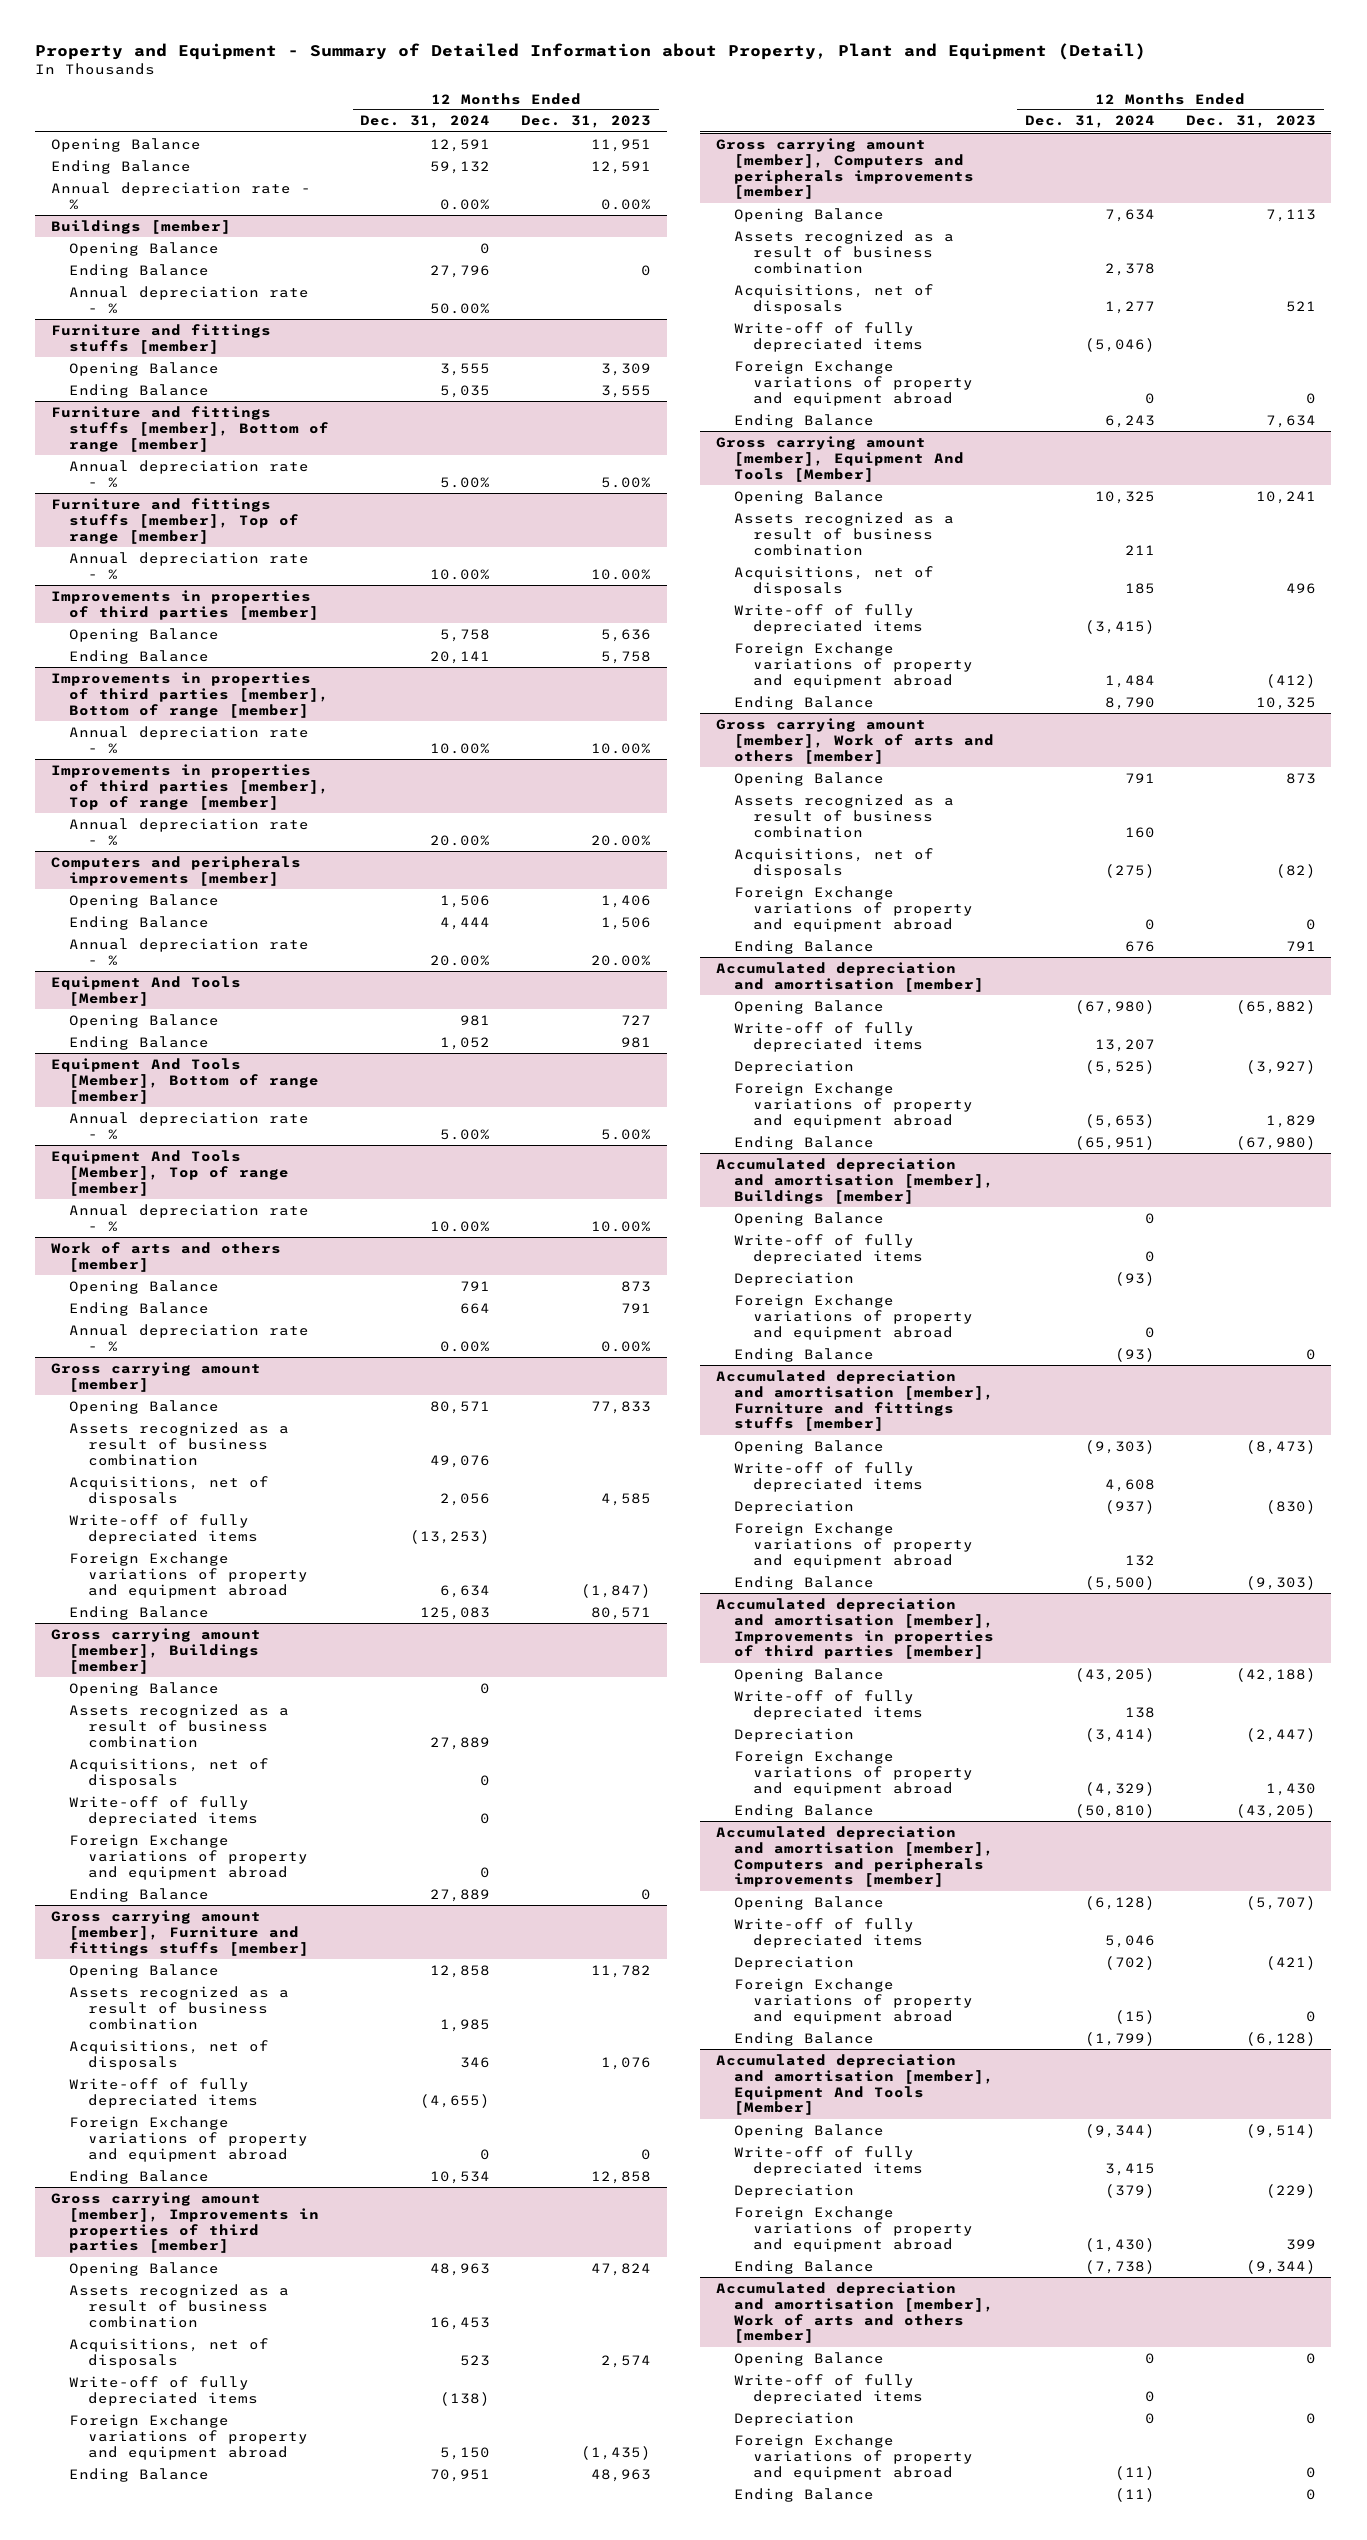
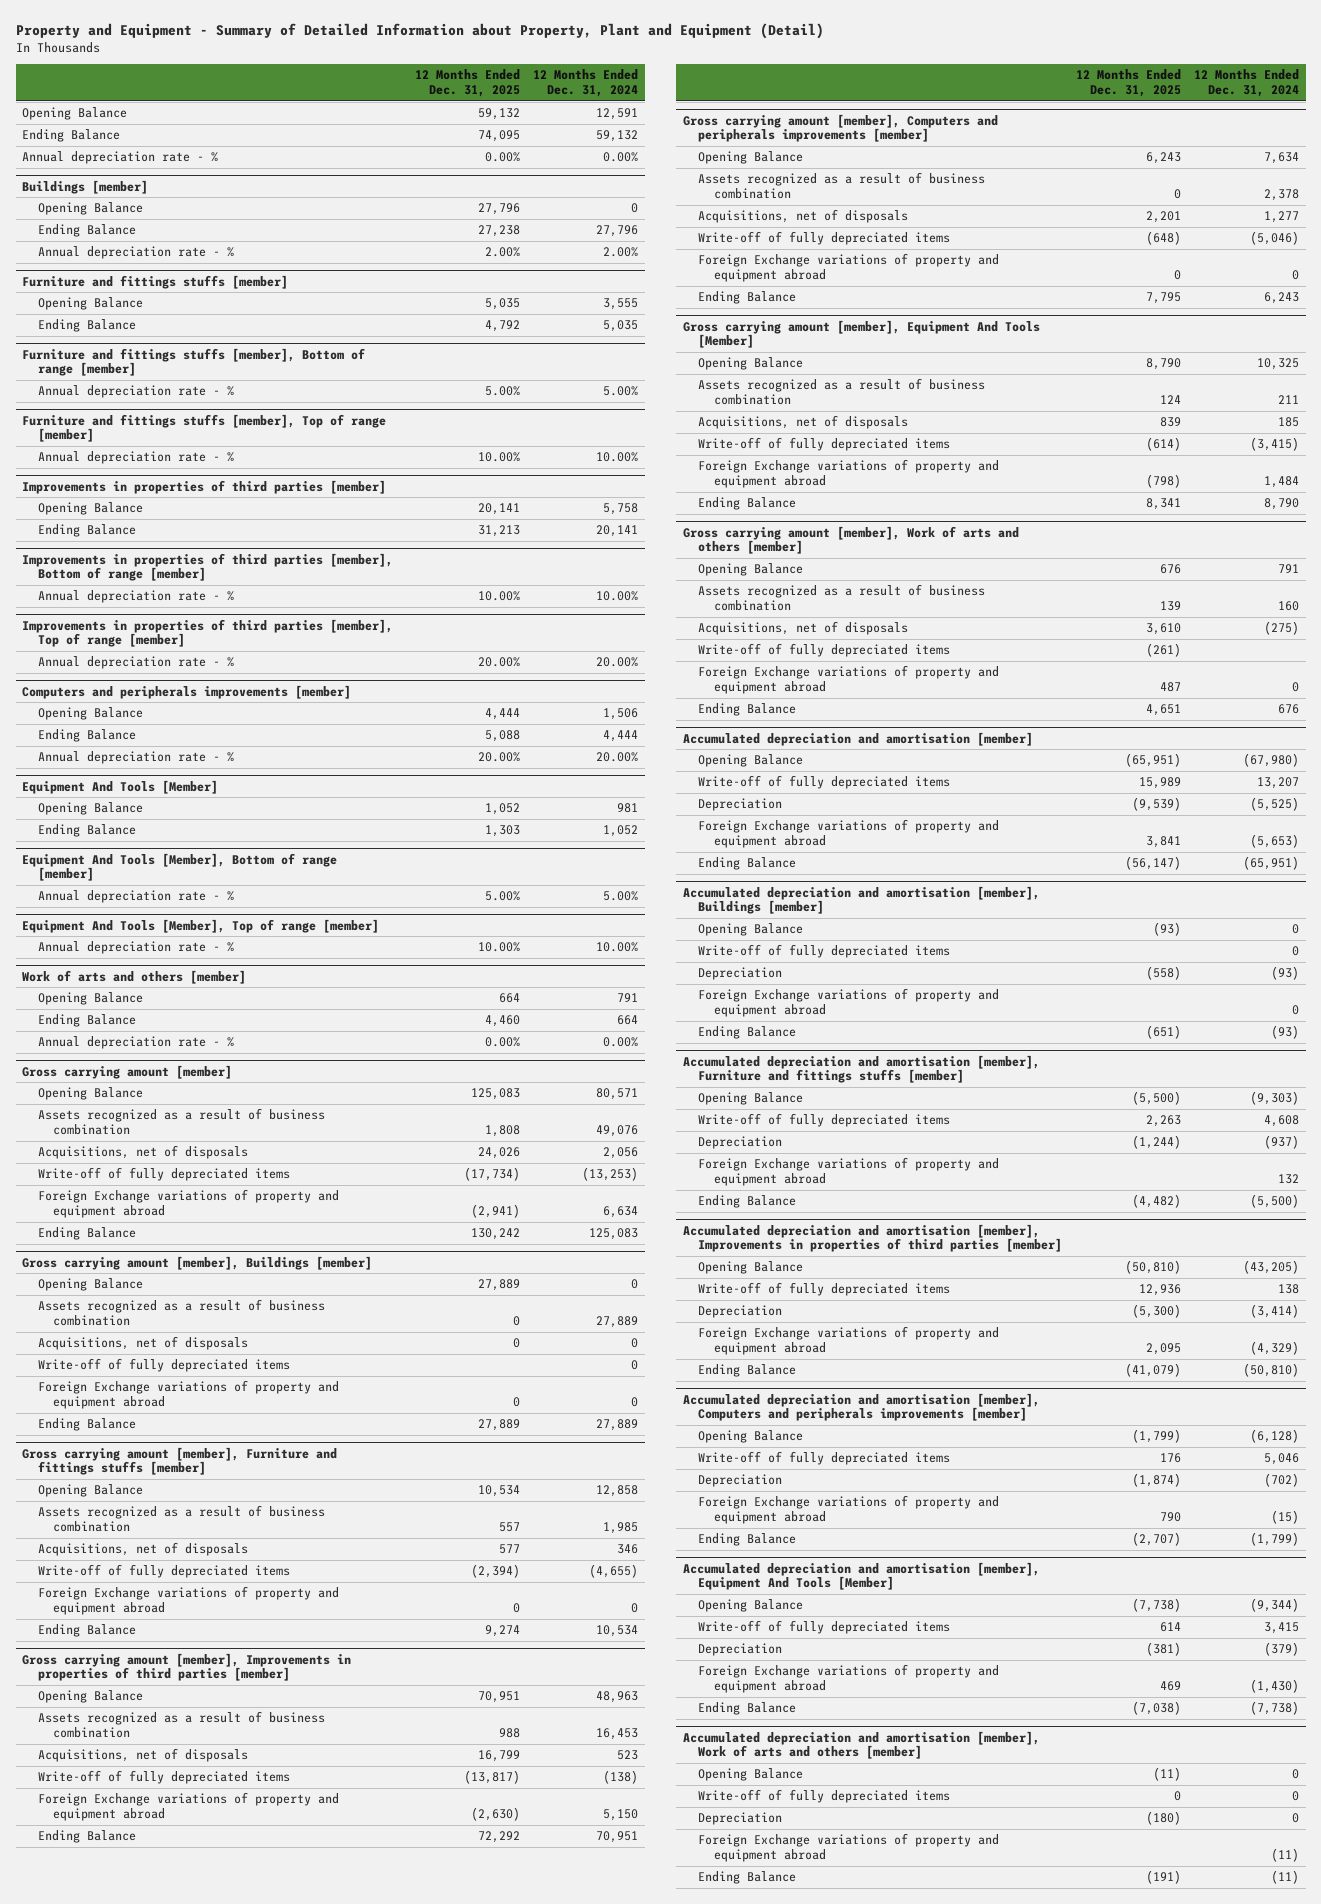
[521,115,652,129] Dec. 31, 2023 -> none
none -> [415,69,521,97] 12 Months Ended Dec. 31, 2025
[430,302,491,314] 50.00% -> [603,247,639,258] 2.00%
none -> [698,643,951,658] Write-off of fully depreciated items

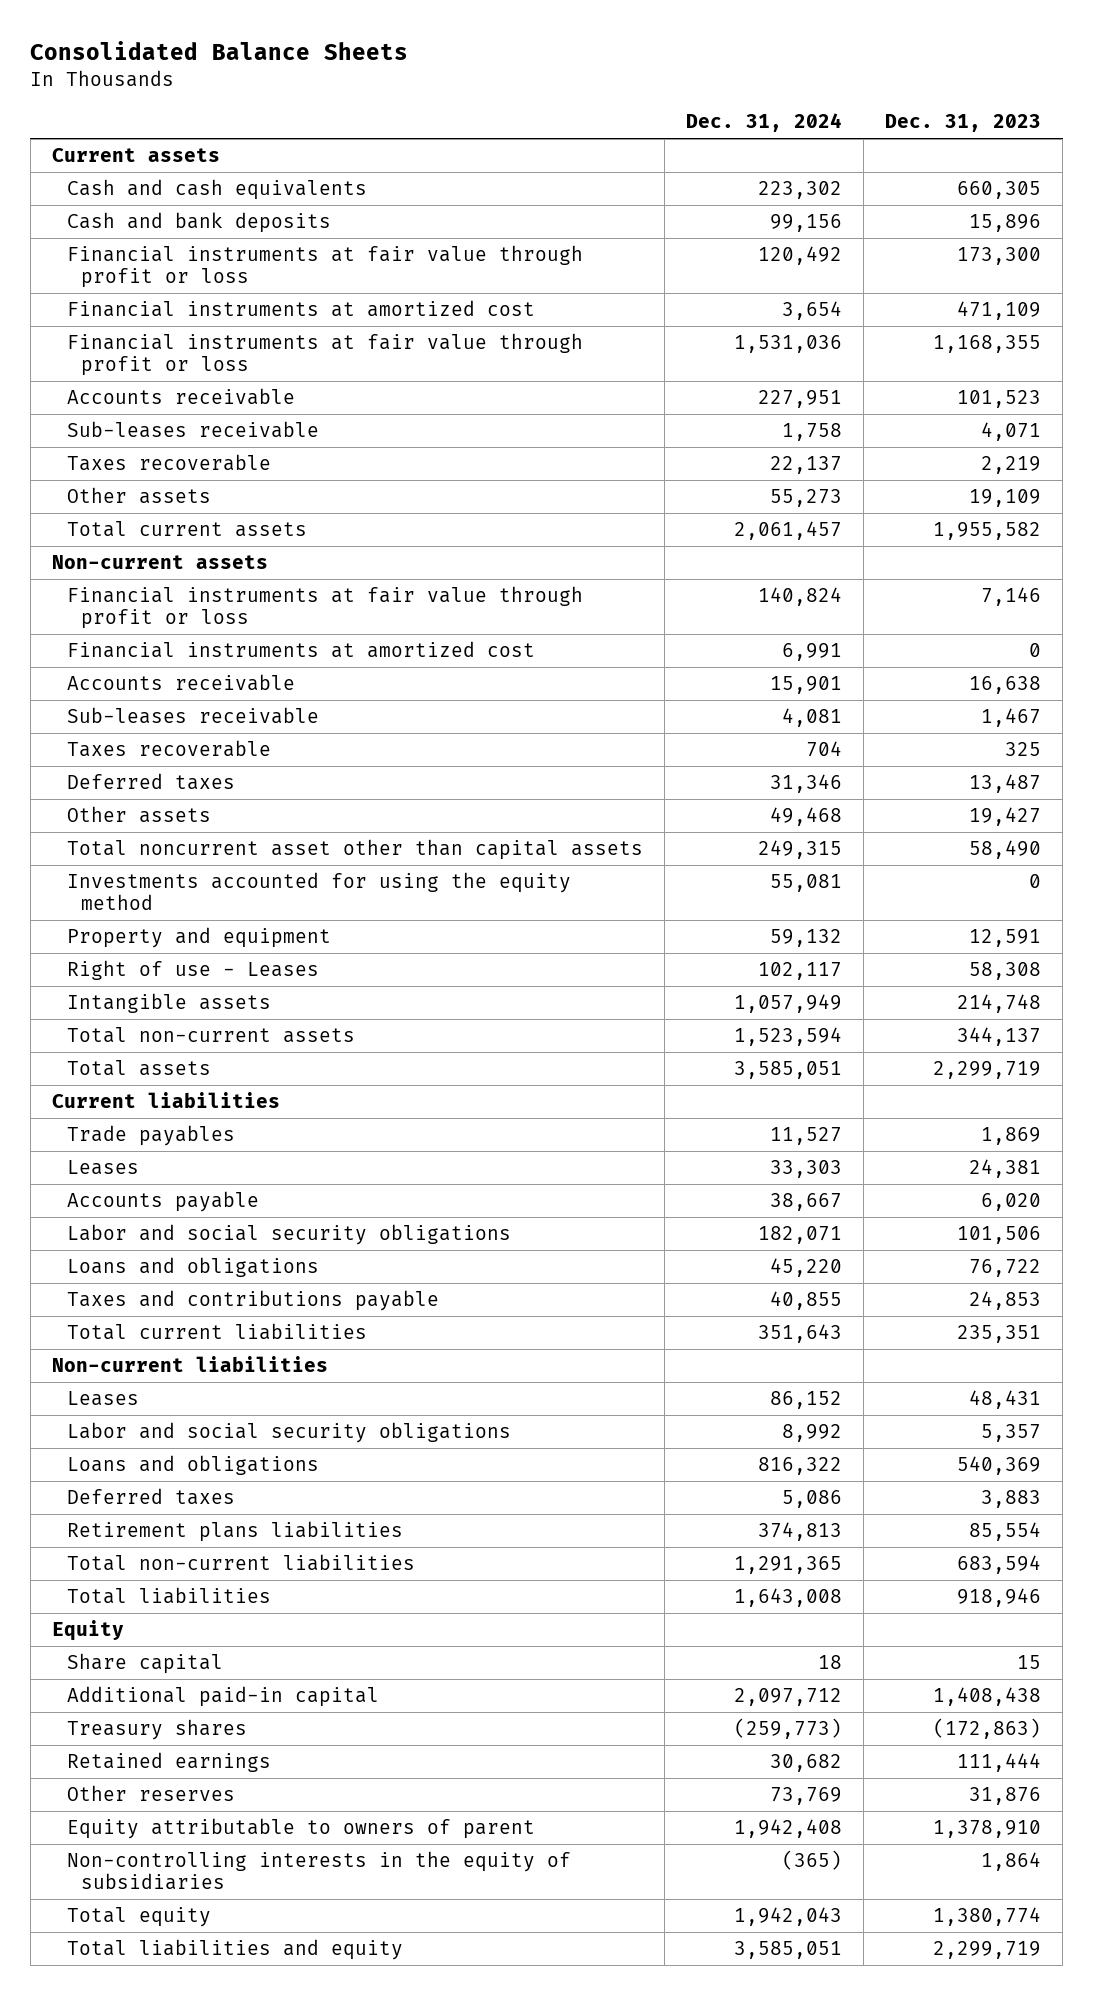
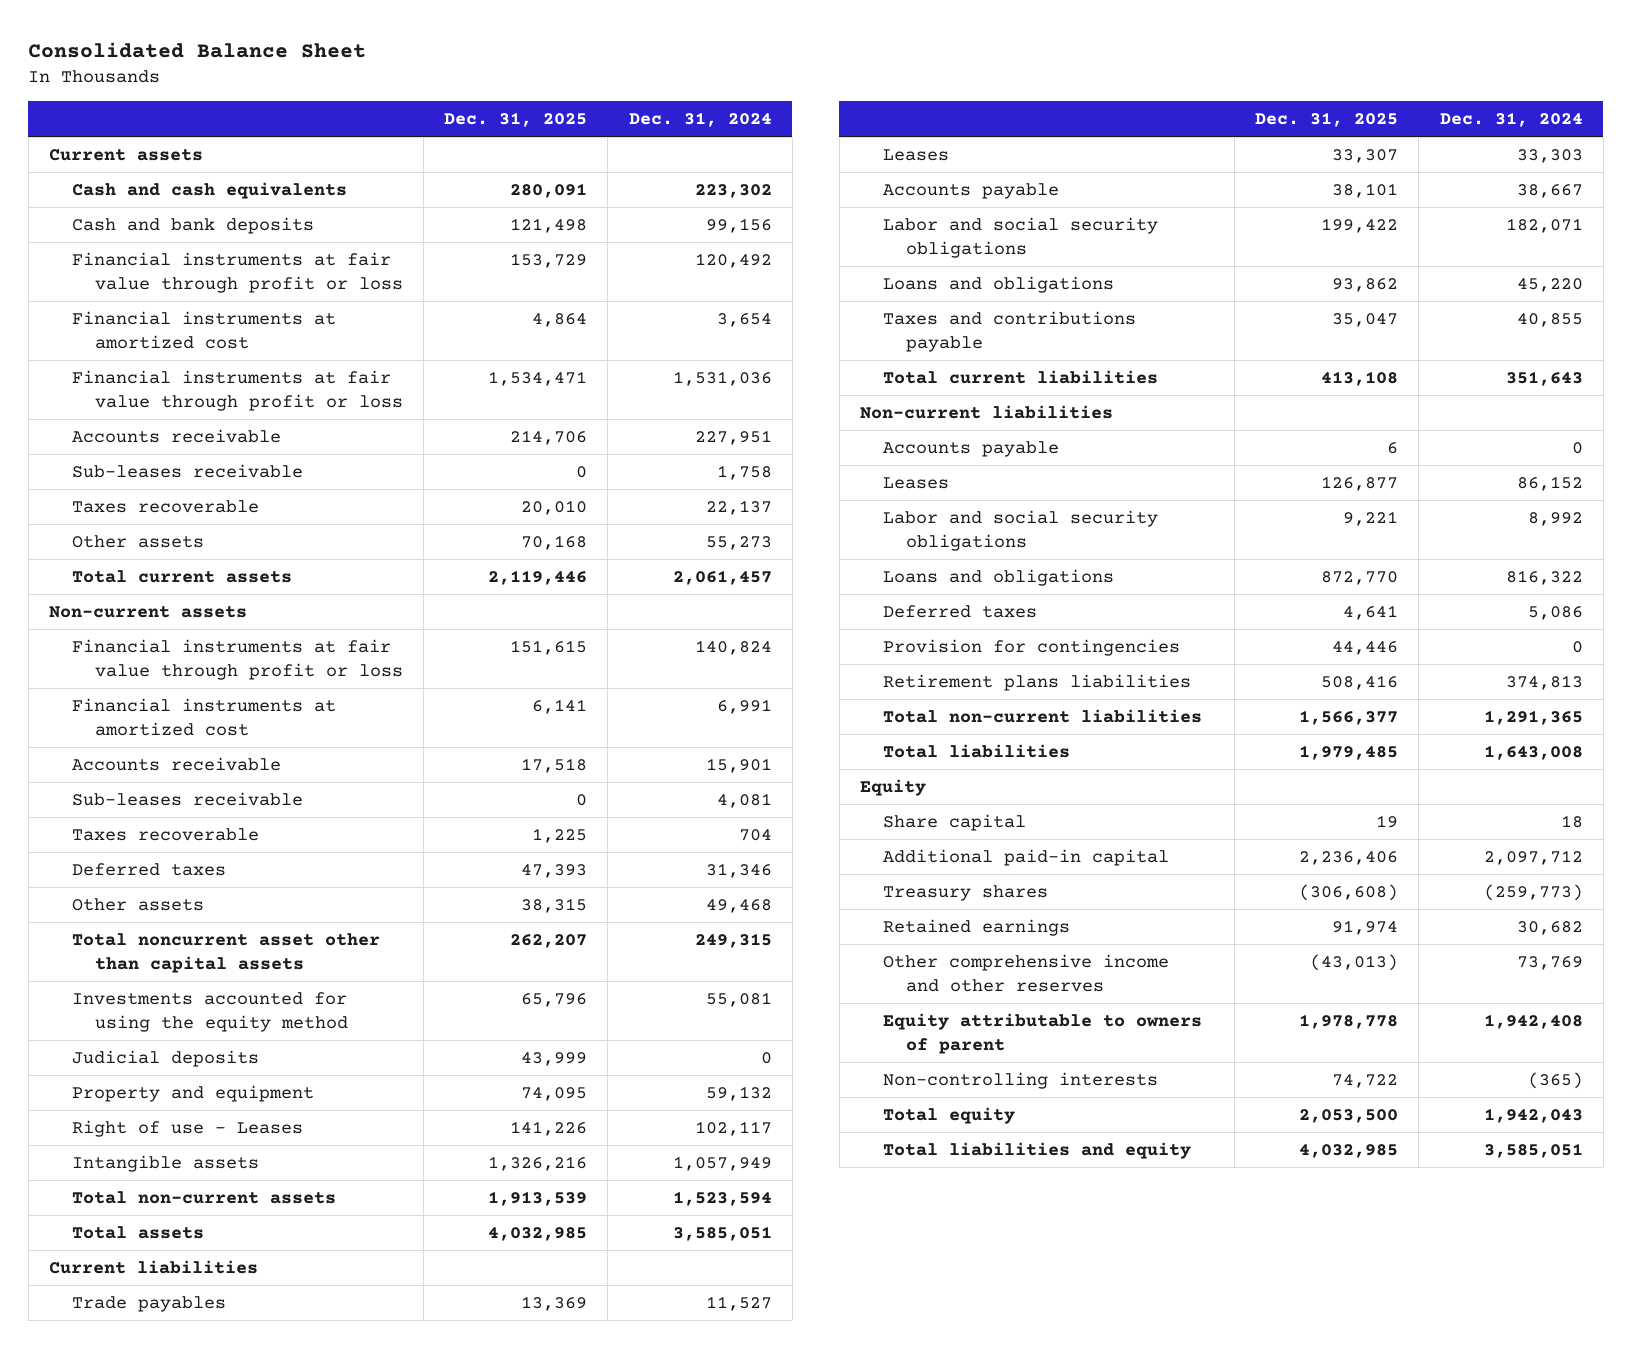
[30,41,409,61] Consolidated Balance Sheets -> [28,42,367,59] Consolidated Balance Sheet
[885,114,1042,133] Dec. 31, 2023 -> none
none -> [444,112,588,128] Dec. 31, 2025
none -> [71,1050,259,1068] Judicial deposits
none -> [882,441,1059,458] Accounts payable
none -> [882,639,1180,657] Provision for contingencies
[66,1785,235,1802] Other reserves -> [882,954,1169,992] Other comprehensive income and other reserves
[66,1851,571,1891] Non-controlling interests in the equity of subsidiaries -> [882,1072,1158,1090] Non-controlling interests

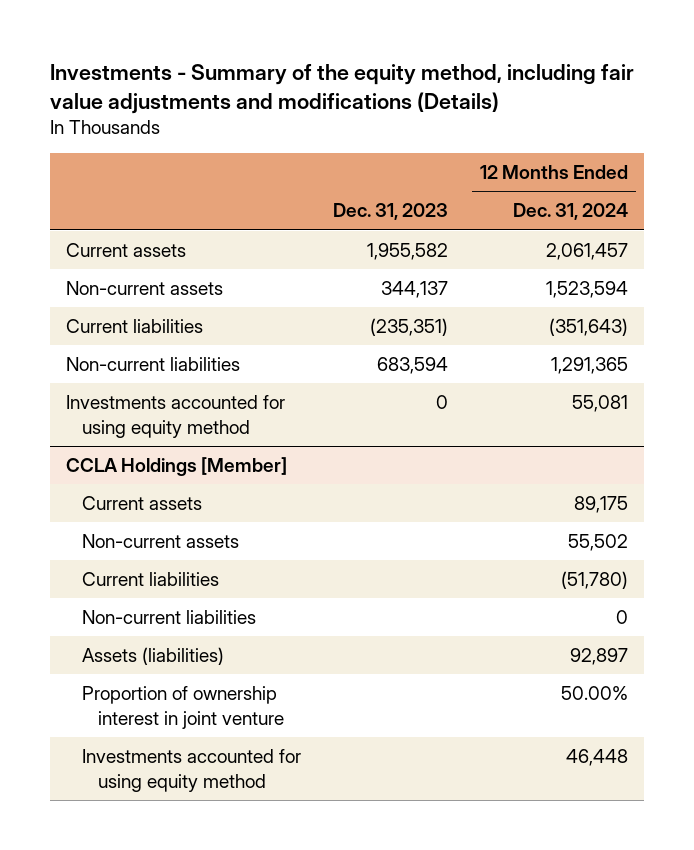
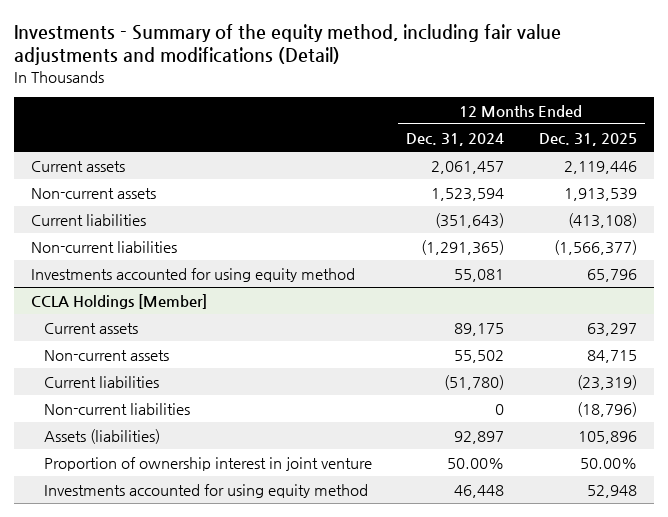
[50,63,635,114] Investments - Summary of the equity method, including fair value adjustments and modifications (Details) -> [14,23,562,66] Investments - Summary of the equity method, including fair value adjustments and modifications (Detail)
[332,203,448,221] Dec. 31, 2023 -> none
none -> [538,132,637,146] Dec. 31, 2025
[550,356,628,374] 1,291,365 -> [421,239,505,255] (1,291,365)

